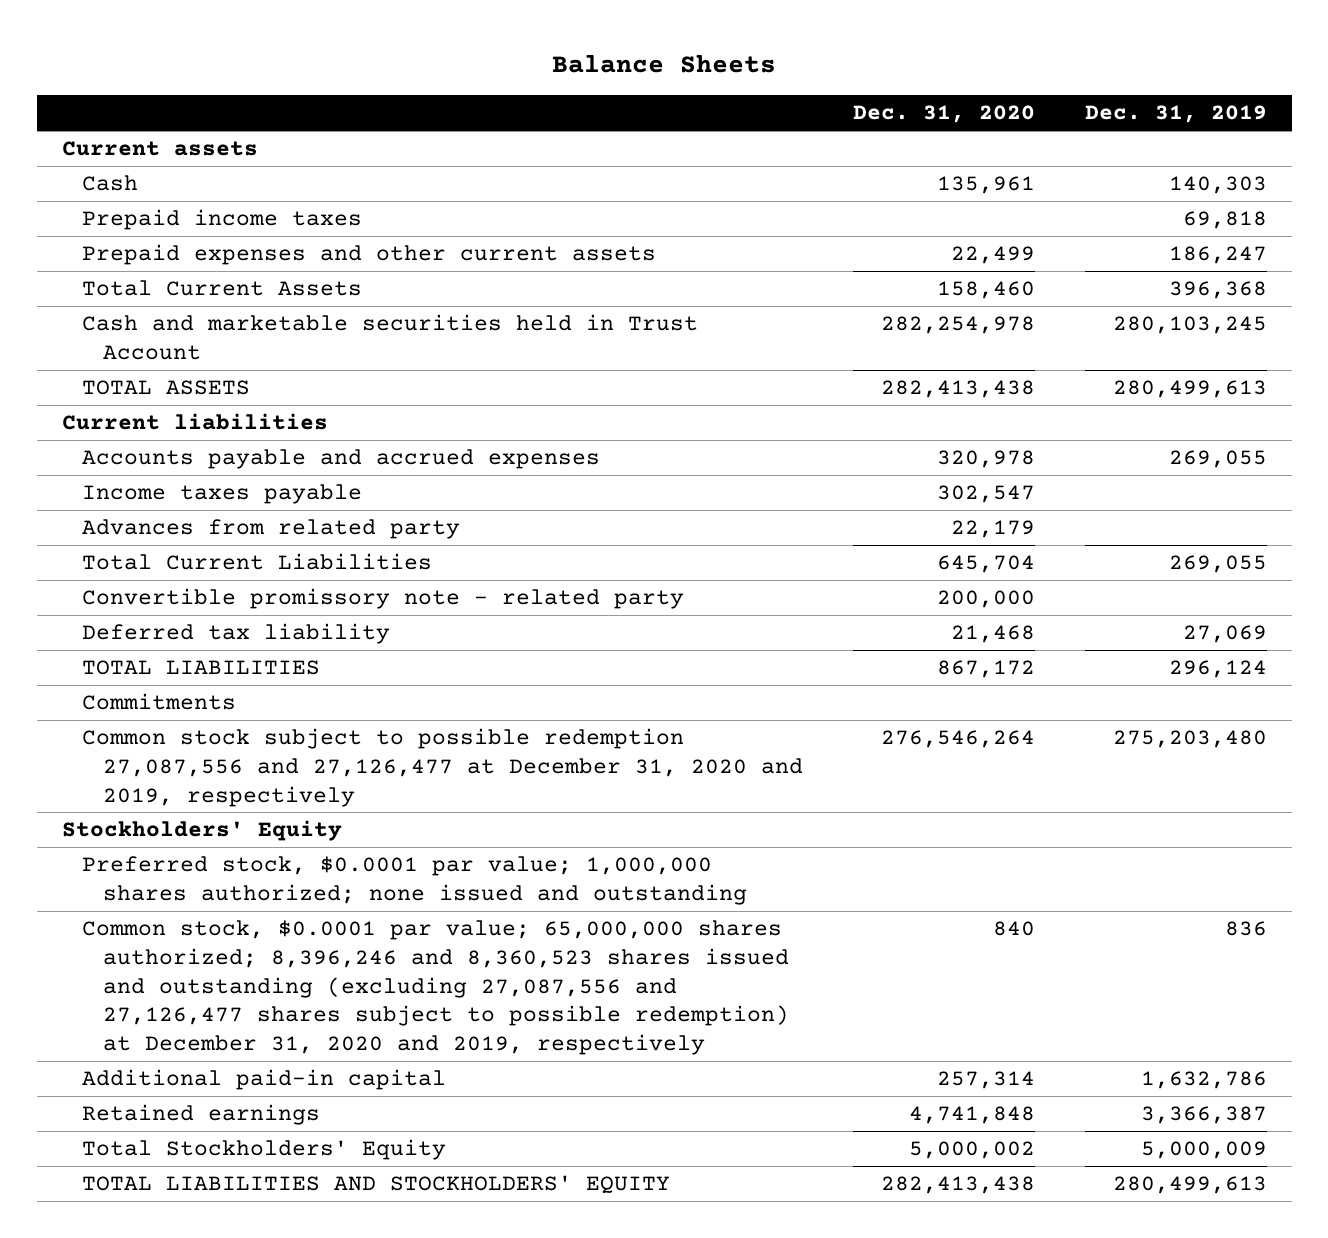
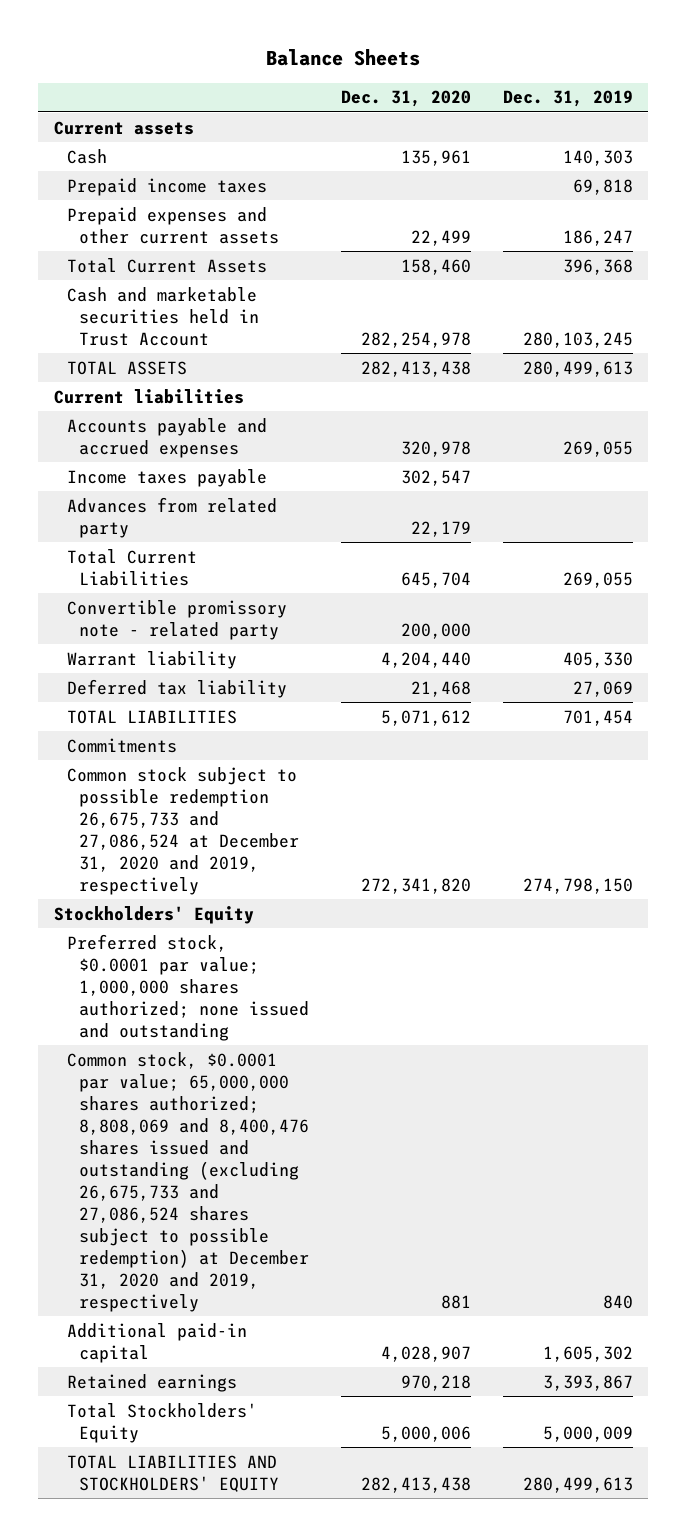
none -> [66,650,237,669] Warrant liability
[936,660,1035,679] 867,172 -> [380,709,471,726] 5,071,612
[1168,660,1267,679] 296,124 -> [562,709,633,726] 701,454
[82,728,803,807] Common stock subject to possible redemption 27,087,556 and 27,126,477 at December 31, 2020 and 2019, respectively -> [66,766,300,895] Common stock subject to possible redemption 26,675,733 and 27,086,524 at December 31, 2020 and 2019, respectively
[880,730,1035,749] 276,546,264 -> [360,877,471,894] 272,341,820
[1112,730,1267,749] 275,203,480 -> [522,877,633,894] 274,798,150
[82,920,789,1055] Common stock, $0.0001 par value; 65,000,000 shares authorized; 8,396,246 and 8,360,523 shares issued and outstanding (excluding 27,087,556 and 27,126,477 shares subject to possible redemption) at December 31, 2020 and 2019, respectively -> [66,1051,310,1313] Common stock, $0.0001 par value; 65,000,000 shares authorized; 8,808,069 and 8,400,476 shares issued and outstanding (excluding 26,675,733 and 27,086,524 shares subject to possible redemption) at December 31, 2020 and 2019, respectively
[992,921,1035,937] 840 -> [440,1295,471,1310] 881
[1224,921,1267,937] 836 -> [602,1295,633,1310] 840
[936,1071,1035,1090] 257,314 -> [380,1345,471,1362] 4,028,907
[1140,1071,1267,1090] 1,632,786 -> [542,1345,633,1362] 1,605,302
[908,1106,1035,1125] 4,741,848 -> [400,1374,471,1391] 970,218
[1140,1106,1267,1125] 3,366,387 -> [542,1374,633,1391] 3,393,867
[908,1141,1035,1160] 5,000,002 -> [380,1425,471,1442] 5,000,006

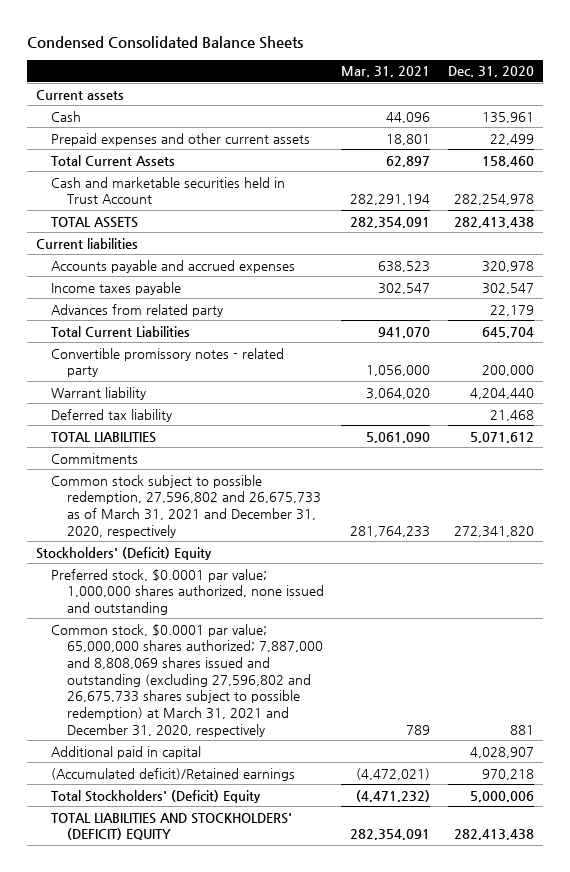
[266,49,421,67] Balance Sheets -> [26,35,303,49] Condensed Consolidated Balance Sheets
[502,90,633,108] Dec. 31, 2019 -> none
none -> [341,66,431,78] Mar. 31, 2021
[66,177,267,196] Prepaid income taxes -> none
[66,599,287,640] Convertible promissory note - related party -> [51,347,285,378] Convertible promissory notes - related party
[66,766,300,895] Common stock subject to possible redemption 26,675,733 and 27,086,524 at December 31, 2020 and 2019, respectively -> [51,474,321,538] Common stock subject to possible redemption, 27,596,802 and 26,675,733 as of March 31, 2021 and December 31, 2020, respectively
[54,905,255,924] Stockholders' Equity -> [35,546,212,560] Stockholders' (Deficit) Equity
[66,933,310,1041] Preferred stock, $0.0001 par value; 1,000,000 shares authorized; none issued and outstanding -> [51,568,324,615] Preferred stock, $0.0001 par value; 1,000,000 shares authorized, none issued and outstanding
[66,1051,310,1313] Common stock, $0.0001 par value; 65,000,000 shares authorized; 8,808,069 and 8,400,476 shares issued and outstanding (excluding 26,675,733 and 27,086,524 shares subject to possible redemption) at December 31, 2020 and 2019, respectively -> [51,623,323,737] Common stock, $0.0001 par value; 65,000,000 shares authorized; 7,887,000 and 8,808,069 shares issued and outstanding (excluding 27,596,802 and 26,675,733 shares subject to possible redemption) at March 31, 2021 and December 31, 2020, respectively
[66,1322,247,1363] Additional paid-in capital -> [51,745,202,759] Additional paid in capital
[66,1373,237,1392] Retained earnings -> [51,767,296,781] (Accumulated deficit)/Retained earnings
[66,1402,257,1443] Total Stockholders' Equity -> [51,789,262,803] Total Stockholders' (Deficit) Equity
[66,1454,280,1492] TOTAL LIABILITIES AND STOCKHOLDERS' EQUITY -> [51,812,293,841] TOTAL LIABILITIES AND STOCKHOLDERS' (DEFICIT) EQUITY

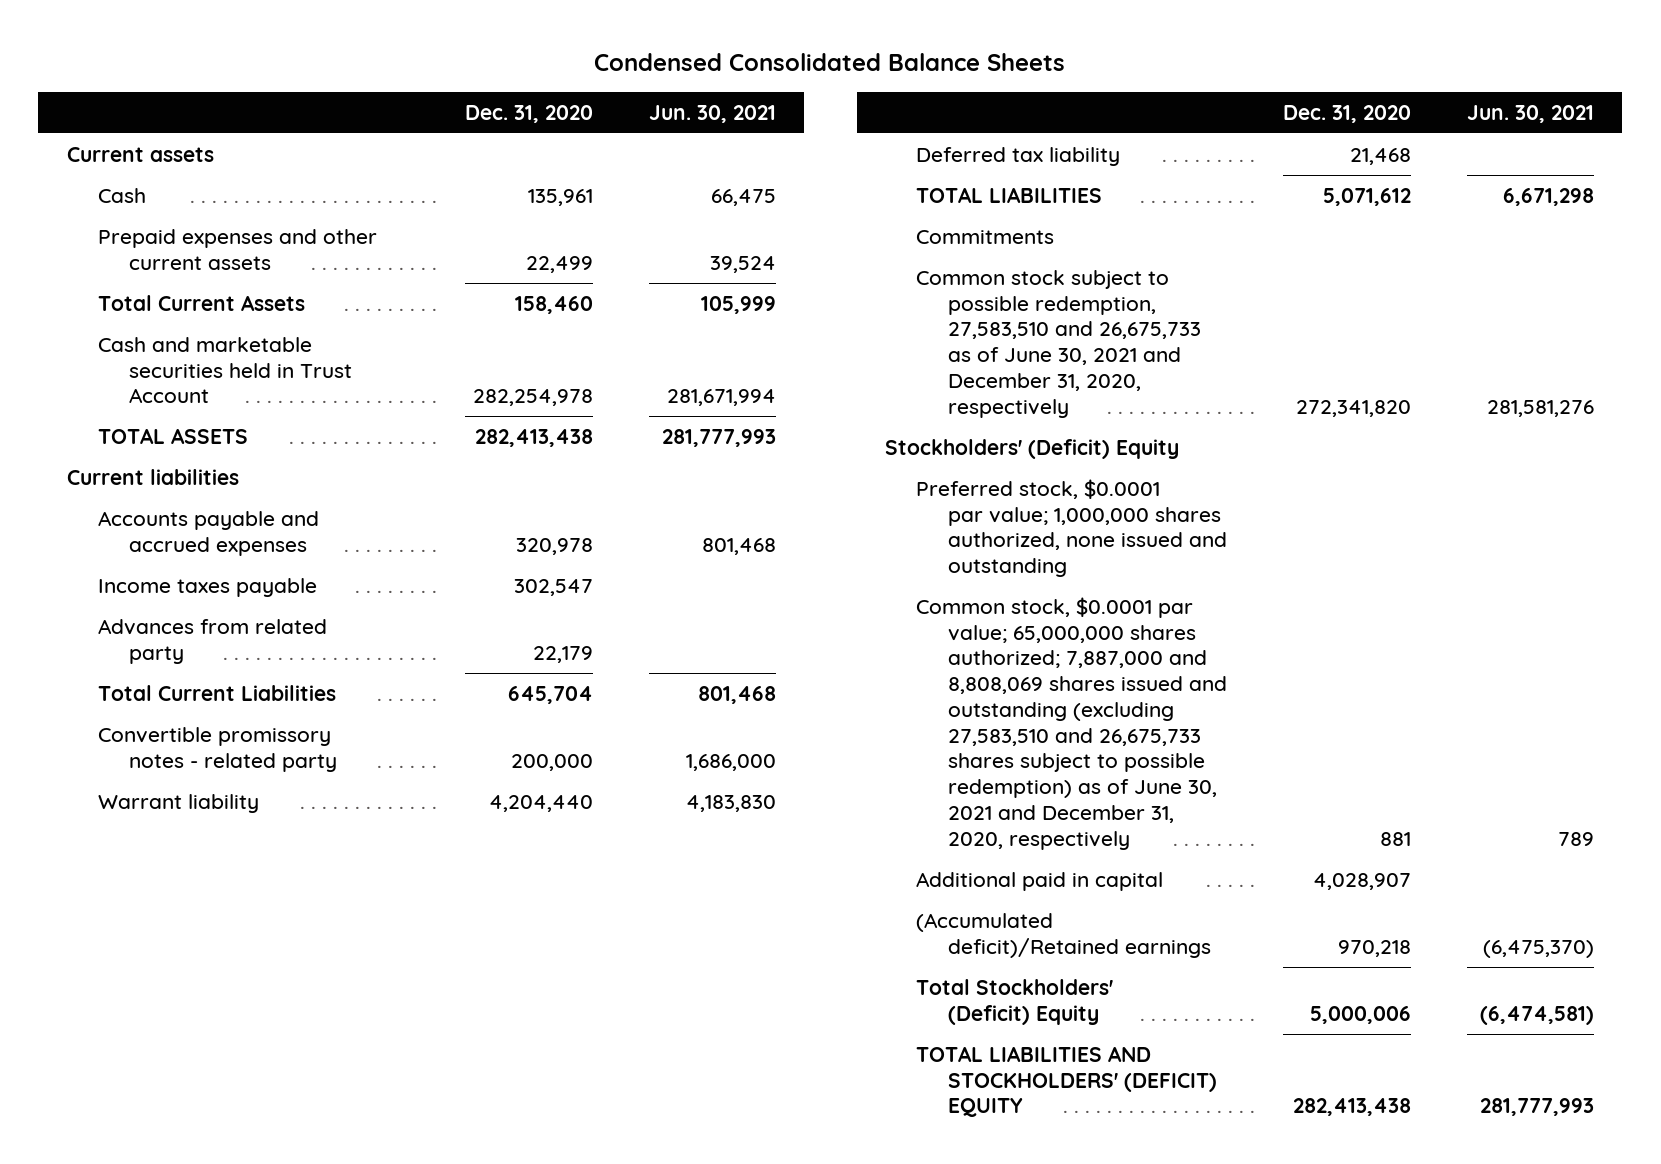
[341,66,431,78] Mar. 31, 2021 -> none
none -> [649,104,777,123] Jun. 30, 2021
[51,474,321,538] Common stock subject to possible redemption, 27,596,802 and 26,675,733 as of March 31, 2021 and December 31, 2020, respectively -> [916,269,1201,418] Common stock subject to possible redemption, 27,583,510 and 26,675,733 as of June 30, 2021 and December 31, 2020, respectively
[51,623,323,737] Common stock, $0.0001 par value; 65,000,000 shares authorized; 7,887,000 and 8,808,069 shares issued and outstanding (excluding 27,596,802 and 26,675,733 shares subject to possible redemption) at March 31, 2021 and December 31, 2020, respectively -> [916,596,1227,850] Common stock, $0.0001 par value; 65,000,000 shares authorized; 7,887,000 and 8,808,069 shares issued and outstanding (excluding 27,583,510 and 26,675,733 shares subject to possible redemption) as of June 30, 2021 and December 31, 2020, respectively

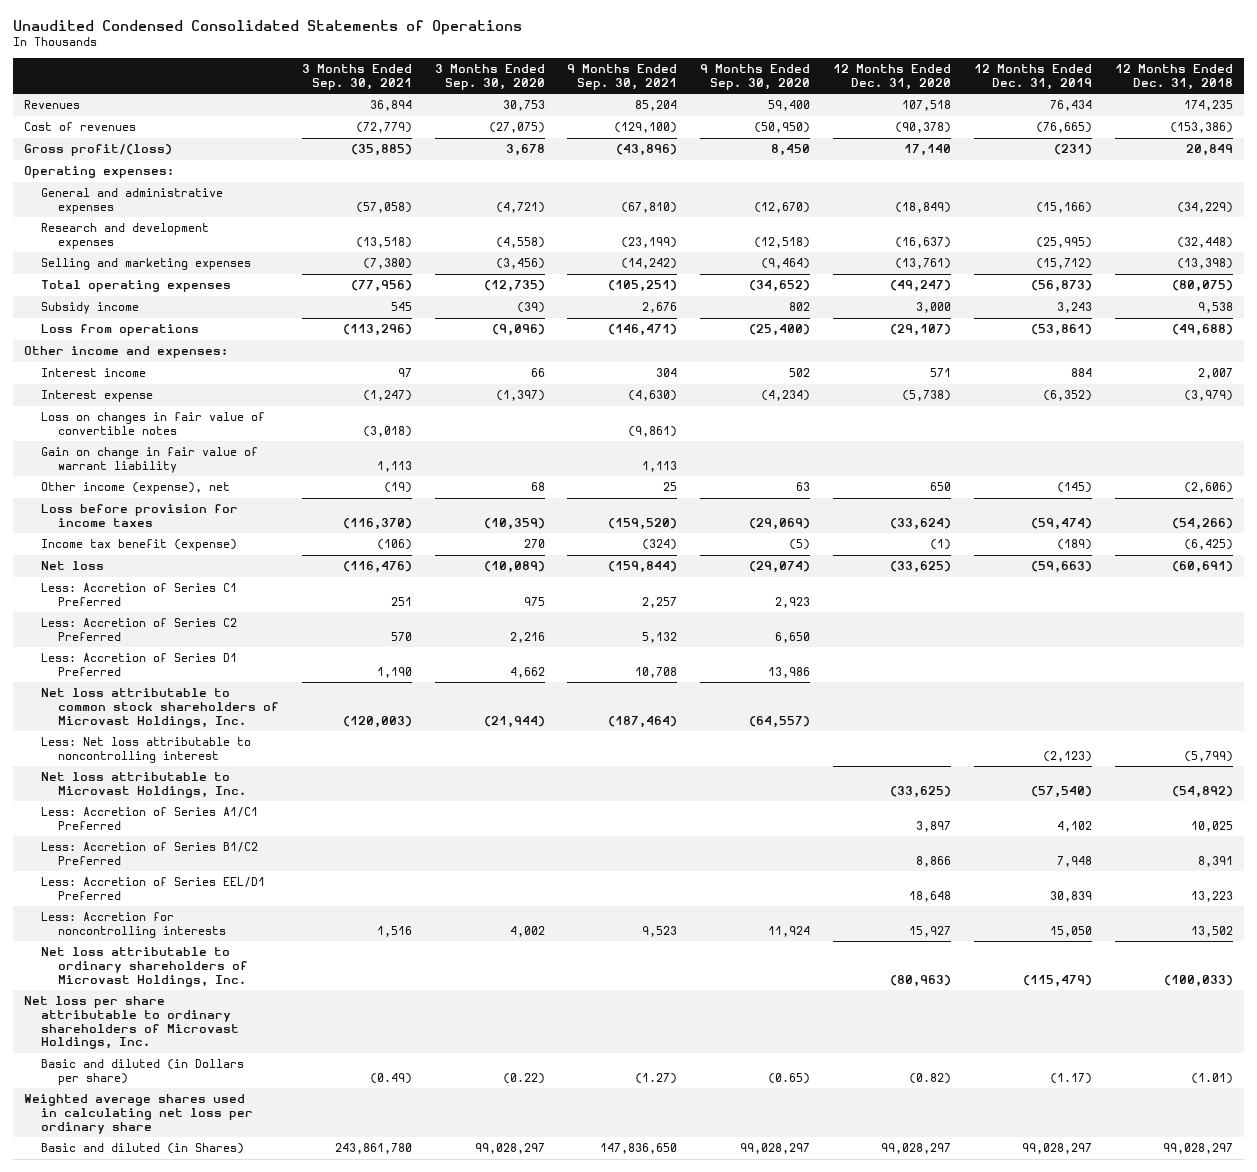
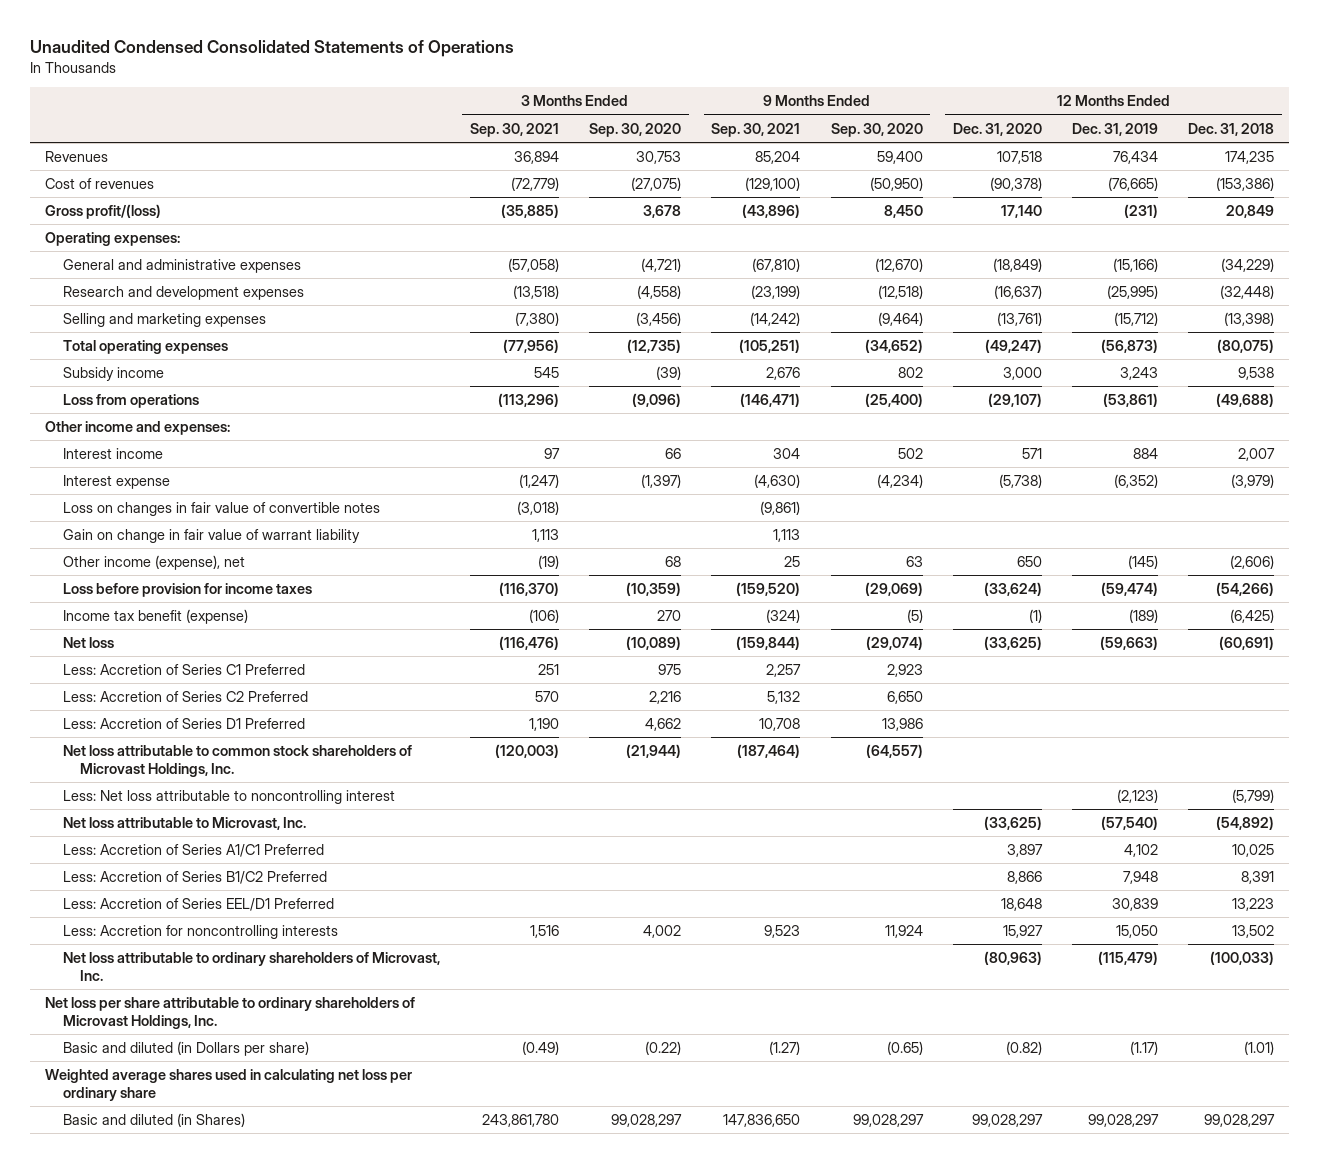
[41,772,247,798] Net loss attributable to Microvast Holdings, Inc. -> [62,817,306,831] Net loss attributable to Microvast, Inc.
[41,947,249,987] Net loss attributable to ordinary shareholders of Microvast Holdings, Inc. -> [62,952,440,981] Net loss attributable to ordinary shareholders of Microvast, Inc.

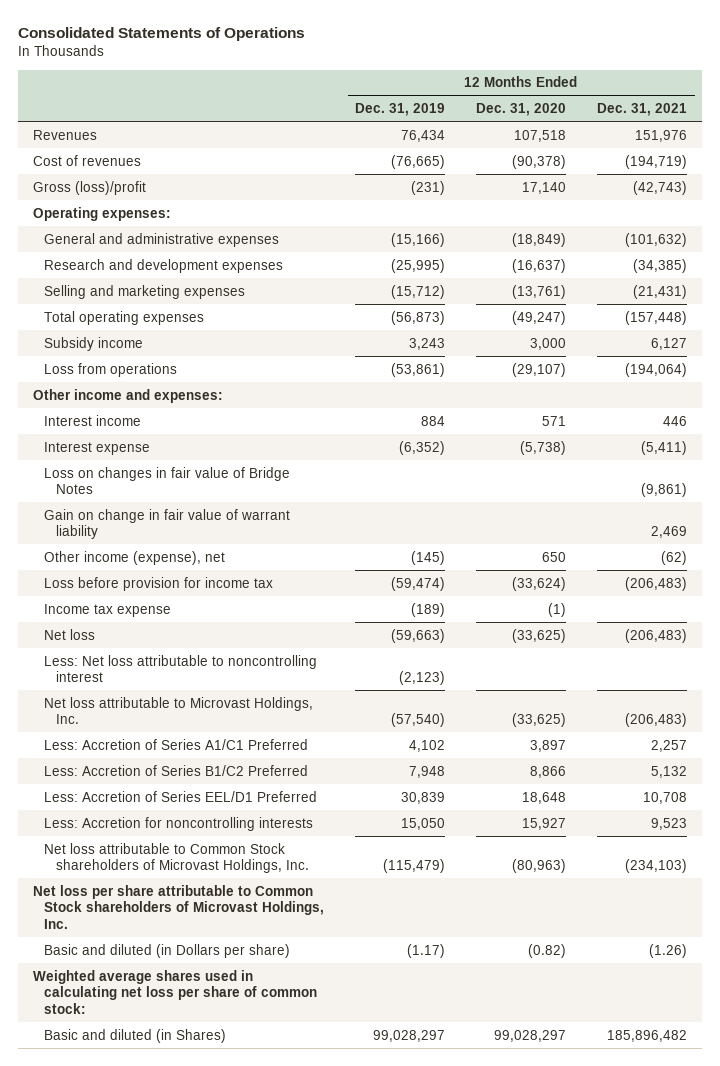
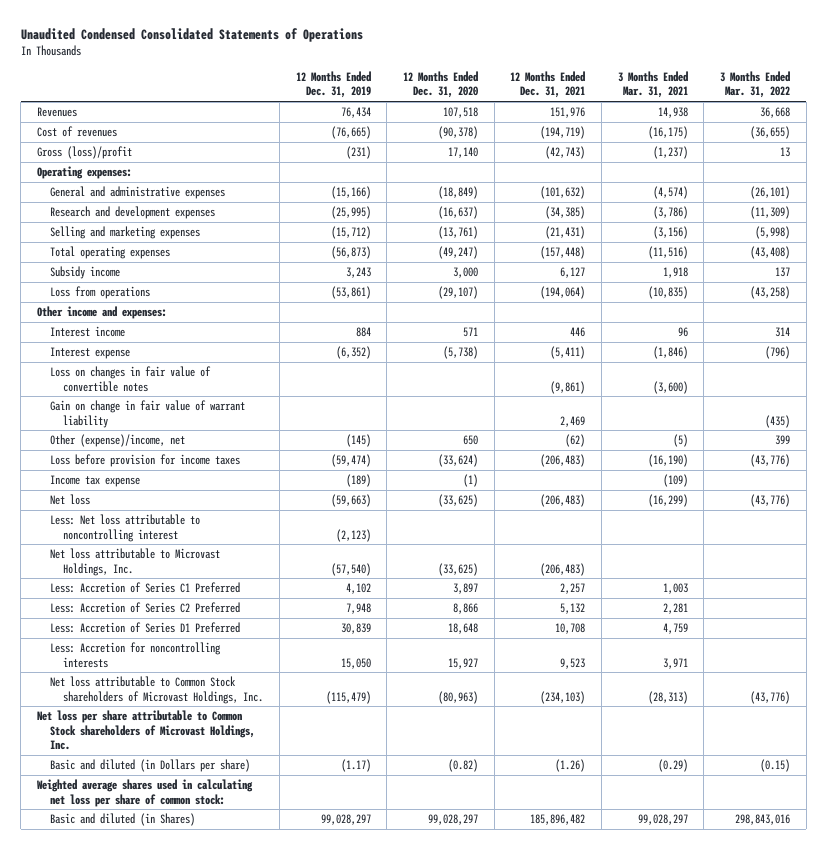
[17,27,305,42] Consolidated Statements of Operations -> [20,27,363,42] Unaudited Condensed Consolidated Statements of Operations
none -> [617,70,688,99] 3 Months Ended Mar. 31, 2021
none -> [719,70,790,99] 3 Months Ended Mar. 31, 2022
[44,466,291,495] Loss on changes in fair value of Bridge Notes -> [49,366,211,392] Loss on changes in fair value of convertible notes
[44,550,226,565] Other income (expense), net -> [49,434,185,448] Other (expense)/income, net
[44,576,274,591] Loss before provision for income tax -> [49,454,240,468] Loss before provision for income taxes
[44,738,309,750] Less: Accretion of Series A1/C1 Preferred -> [49,582,240,594] Less: Accretion of Series C1 Preferred
[44,764,309,776] Less: Accretion of Series B1/C2 Preferred -> [49,602,240,614] Less: Accretion of Series C2 Preferred
[44,790,318,802] Less: Accretion of Series EEL/D1 Preferred -> [49,622,240,634] Less: Accretion of Series D1 Preferred

